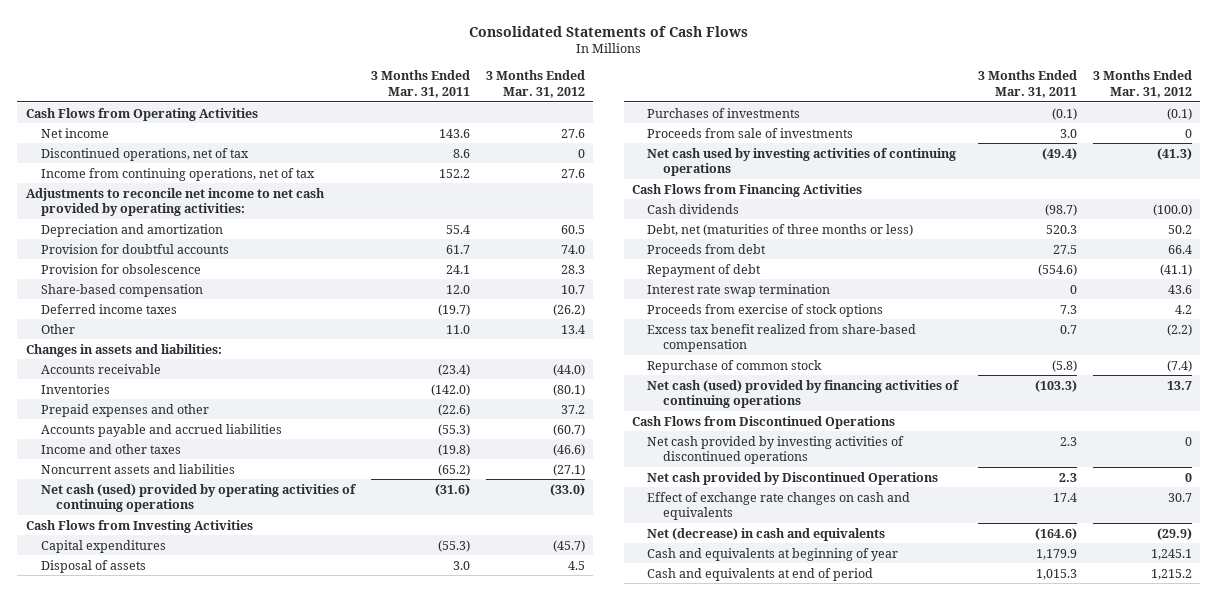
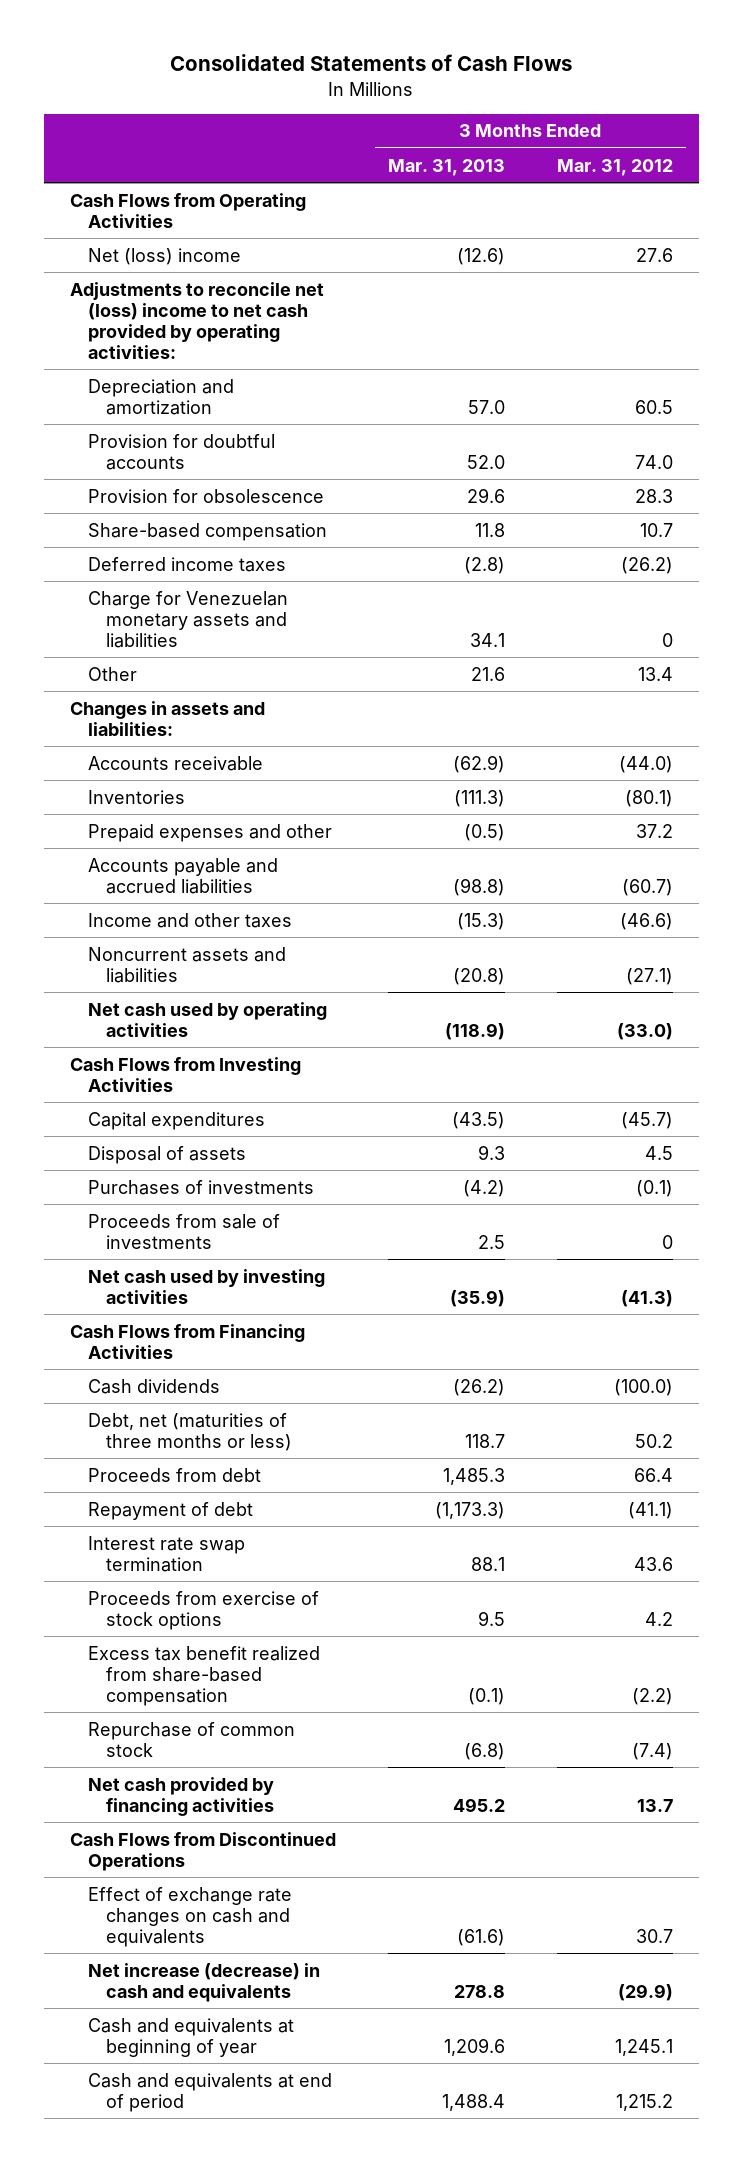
[370,70,470,99] 3 Months Ended Mar. 31, 2011 -> none
none -> [387,158,505,176] Mar. 31, 2013
[40,147,249,161] Discontinued operations, net of tax -> none
[40,167,315,181] Income from continuing operations, net of tax -> none
[40,127,109,138] Net income -> [87,247,241,265] Net (loss) income
[25,187,325,217] Adjustments to reconcile net income to net cash provided by operating activities: -> [69,281,324,359] Adjustments to reconcile net (loss) income to net cash provided by operating activities:
none -> [87,590,288,648] Charge for Venezuelan monetary assets and liabilities
[40,483,357,513] Net cash (used) provided by operating activities of continuing operations -> [87,1001,327,1037] Net cash used by operating activities
[647,147,957,177] Net cash used by investing activities of continuing operations -> [87,1268,325,1304] Net cash used by investing activities
[647,379,961,409] Net cash (used) provided by financing activities of continuing operations -> [87,1776,274,1816] Net cash provided by financing activities
[647,435,905,465] Net cash provided by investing activities of discontinued operations -> none
[647,471,939,485] Net cash provided by Discontinued Operations -> none
[647,527,886,541] Net (decrease) in cash and equivalents -> [87,1962,320,2002] Net increase (decrease) in cash and equivalents

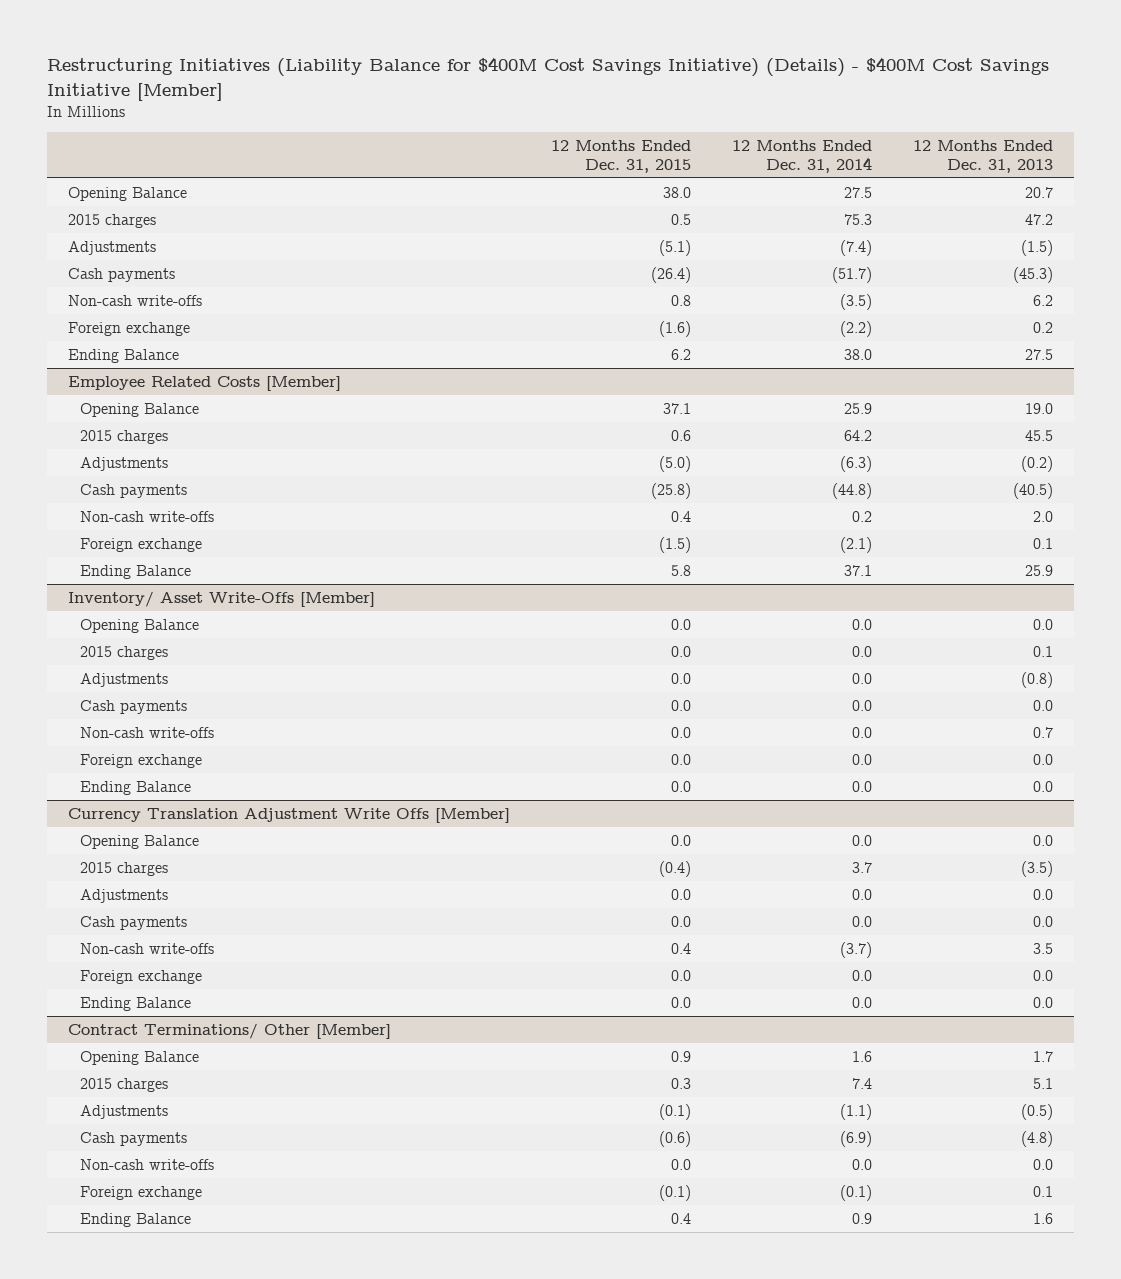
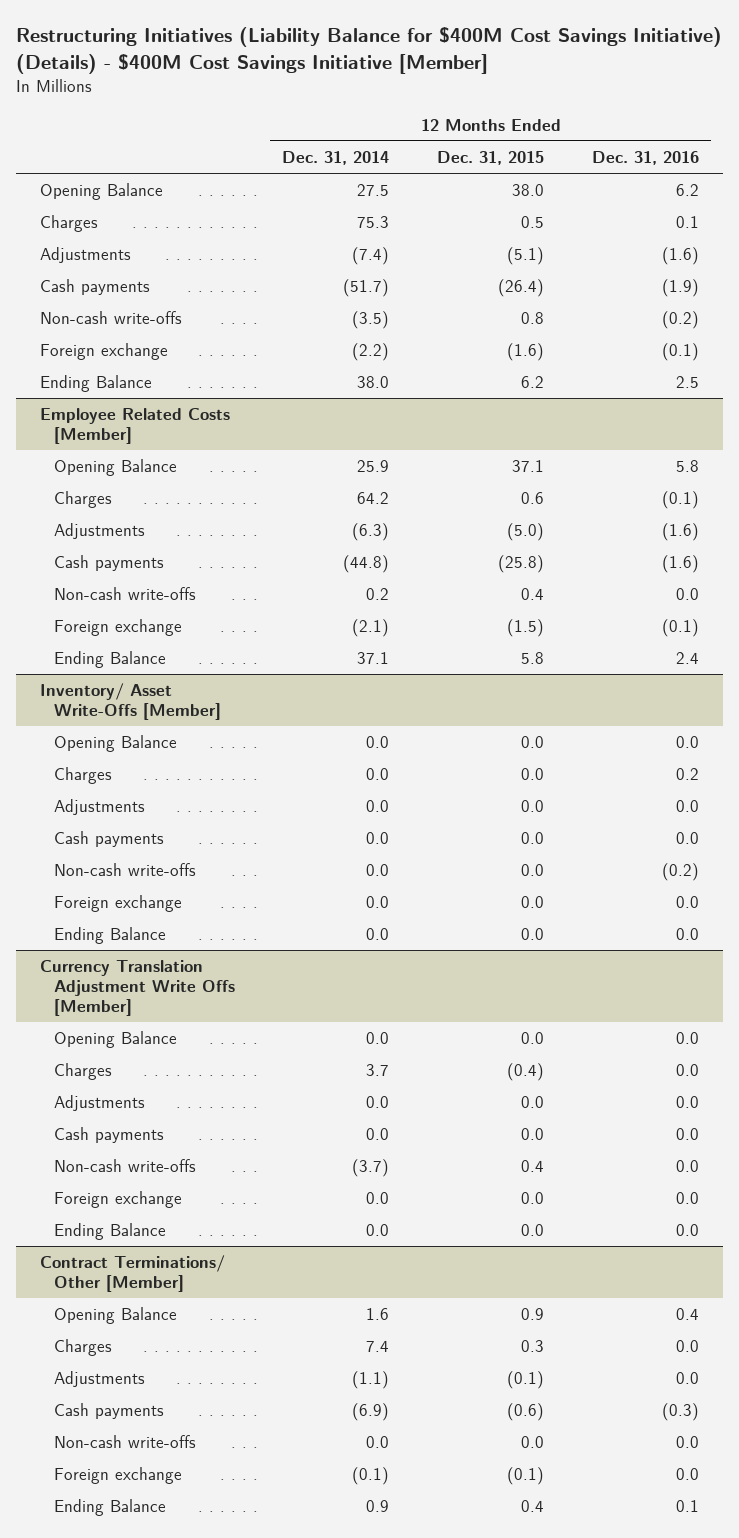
[913,140,1054,173] 12 Months Ended Dec. 31, 2013 -> none
none -> [592,151,700,166] Dec. 31, 2016
[67,213,156,228] 2015 charges -> [39,215,98,233] Charges
[80,429,169,444] 2015 charges -> [53,491,112,509] Charges
[80,645,169,660] 2015 charges -> [53,767,112,785] Charges
[80,861,169,876] 2015 charges -> [53,1063,112,1081] Charges
[80,1077,169,1092] 2015 charges -> [53,1339,112,1357] Charges

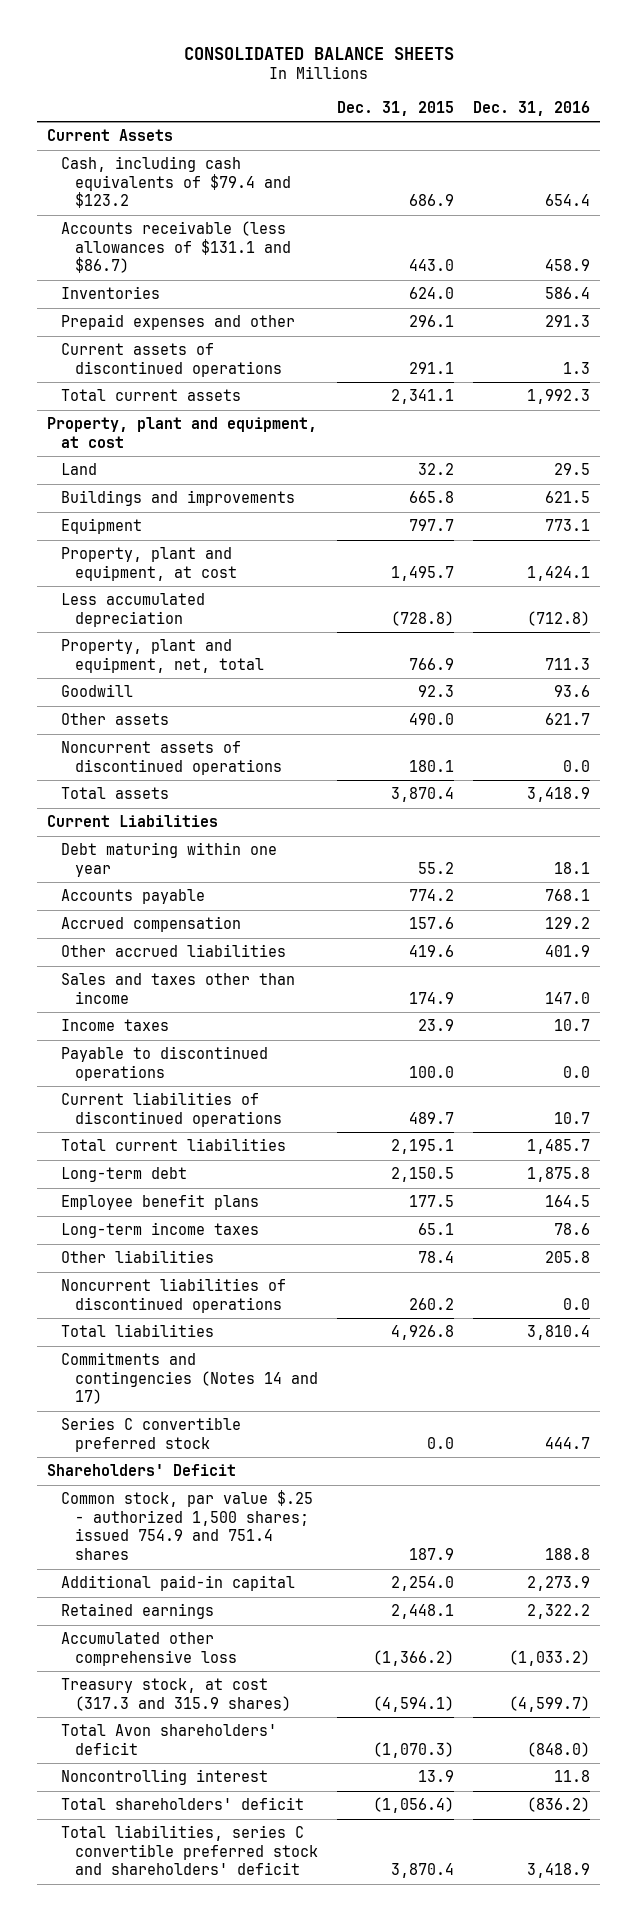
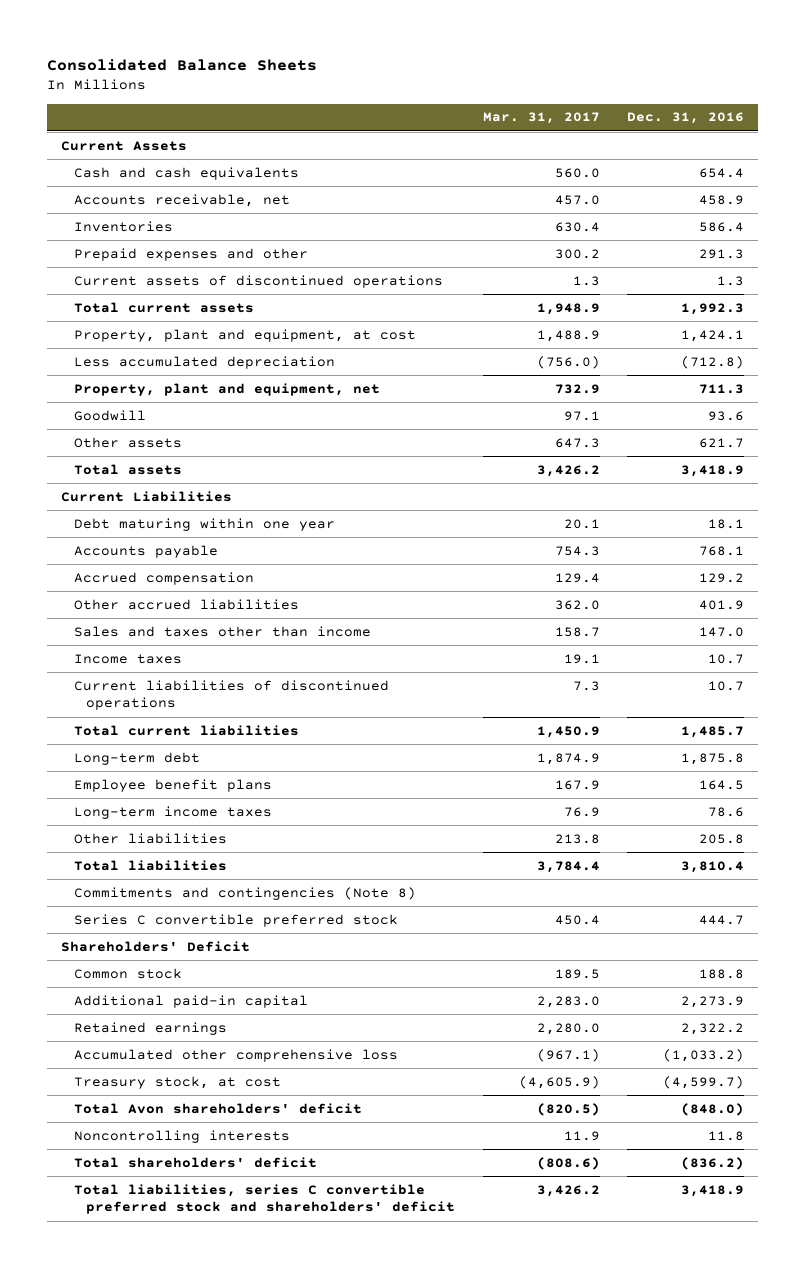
[183,46,454,60] CONSOLIDATED BALANCE SHEETS -> [47,58,318,71] Consolidated Balance Sheets
[337,100,455,116] Dec. 31, 2015 -> none
none -> [482,112,600,125] Mar. 31, 2017
[61,156,292,209] Cash, including cash equivalents of $79.4 and $123.2 -> [73,166,299,180] Cash and cash equivalents
[61,221,292,274] Accounts receivable (less allowances of $131.1 and $86.7) -> [73,193,290,207] Accounts receivable, net
[46,417,317,448] Property, plant and equipment, at cost -> none
[61,463,98,476] Land -> none
[61,490,296,507] Buildings and improvements -> none
[61,518,143,535] Equipment -> none
[61,639,265,673] Property, plant and equipment, net, total -> [73,382,380,396] Property, plant and equipment, net
[61,741,283,775] Noncurrent assets of discontinued operations -> none
[61,1046,269,1081] Payable to discontinued operations -> none
[61,1278,287,1313] Noncurrent liabilities of discontinued operations -> none
[61,1352,319,1405] Commitments and contingencies (Notes 14 and 17) -> [73,886,416,900] Commitments and contingencies (Note 8)
[61,1490,314,1560] Common stock, par value $.25 - authorized 1,500 shares; issued 754.9 and 751.4 shares -> [73,967,182,979] Common stock
[61,1678,292,1711] Treasury stock, at cost (317.3 and 315.9 shares) -> [73,1075,281,1089] Treasury stock, at cost
[61,1769,269,1786] Noncontrolling interest -> [73,1129,290,1143] Noncontrolling interests

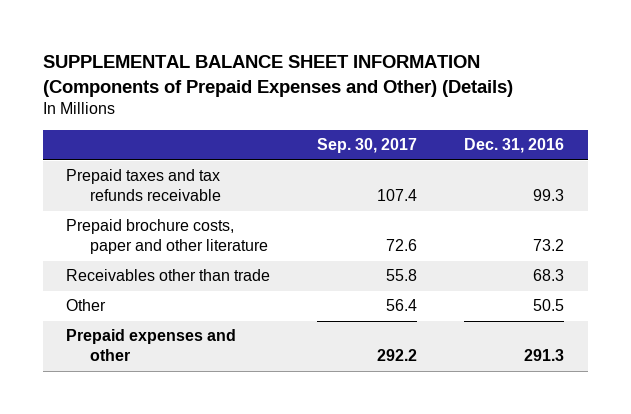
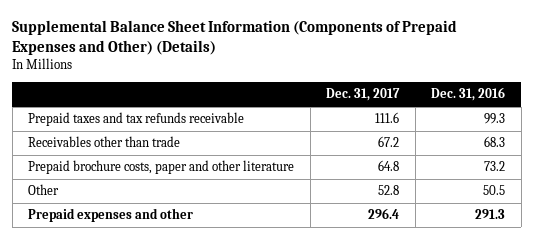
[43,54,514,97] SUPPLEMENTAL BALANCE SHEET INFORMATION (Components of Prepaid Expenses and Other) (Details) -> [12,20,458,55] Supplemental Balance Sheet Information (Components of Prepaid Expenses and Other) (Details)
[317,138,418,154] Sep. 30, 2017 -> none
none -> [326,88,401,102] Dec. 31, 2017
[66,219,269,255] Prepaid brochure costs, paper and other literature -> [28,160,295,175] Prepaid brochure costs, paper and other literature

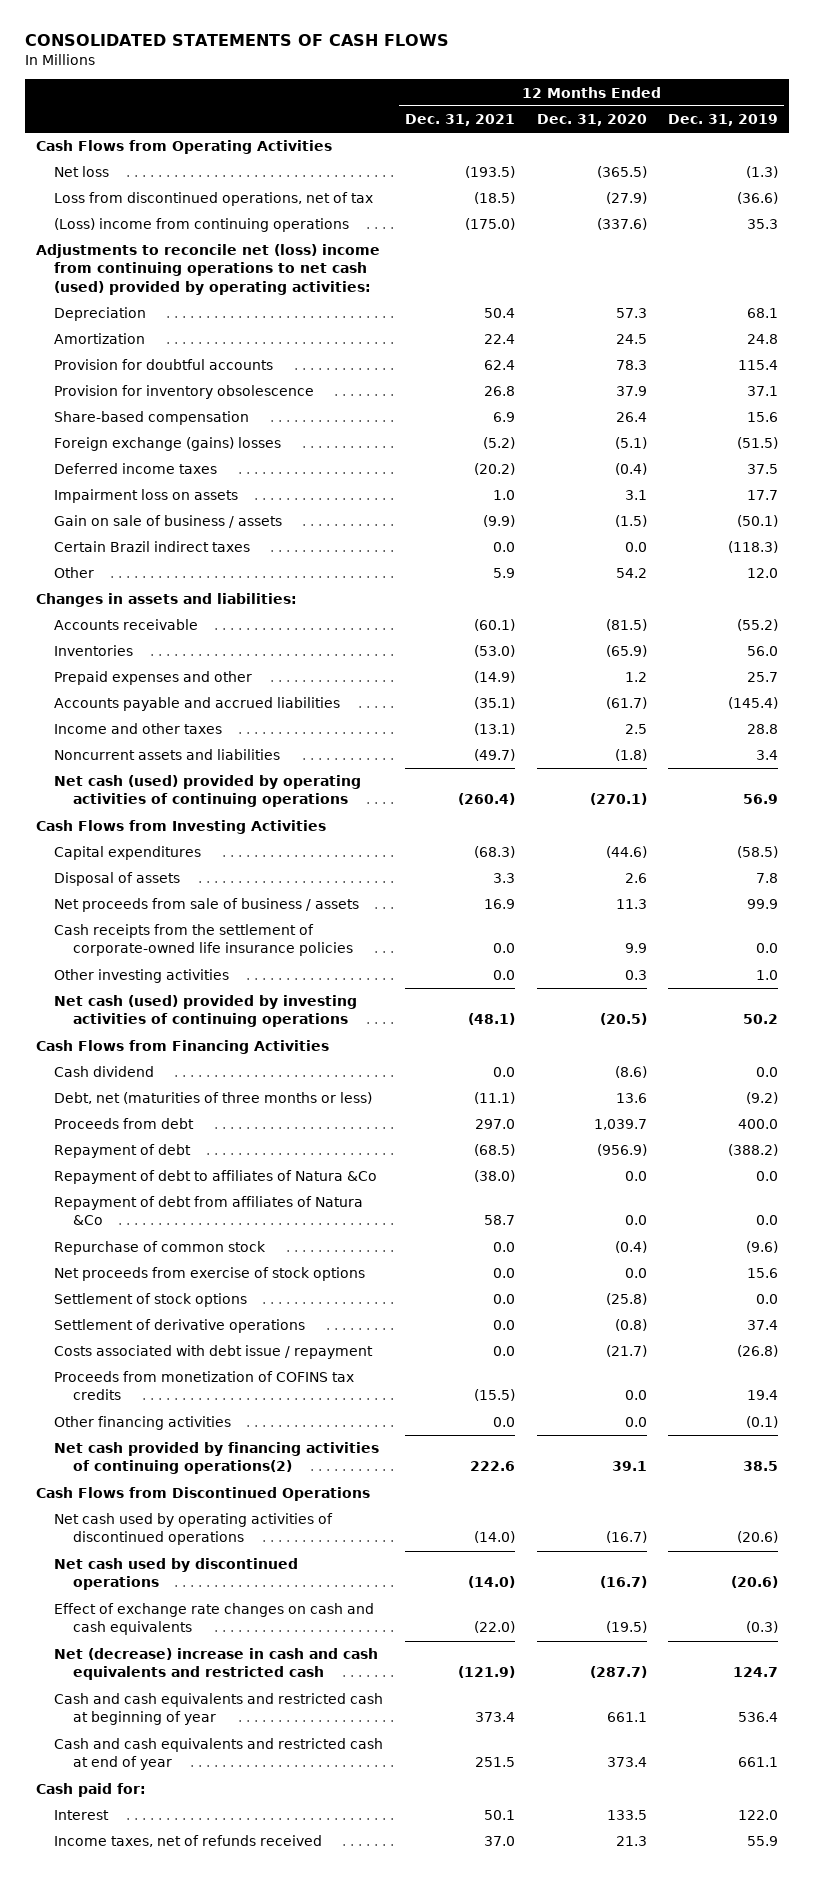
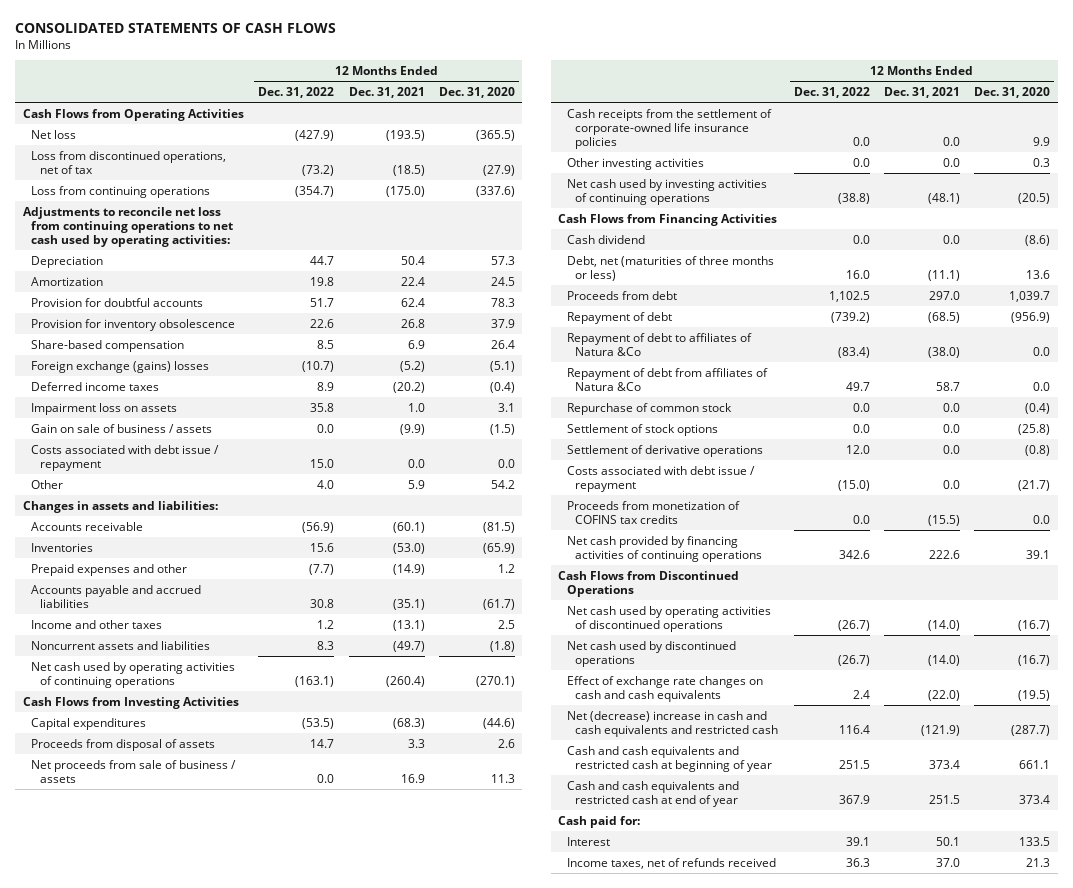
[668,114,779,127] Dec. 31, 2019 -> none
none -> [258,87,335,99] Dec. 31, 2022
[54,218,350,233] (Loss) income from continuing operations -> [31,185,211,198] Loss from continuing operations
[35,244,380,295] Adjustments to reconcile net (loss) income from continuing operations to net cash (used) provided by operating activities: -> [22,206,234,247] Adjustments to reconcile net loss from continuing operations to net cash used by operating activities:
[54,541,251,553] Certain Brazil indirect taxes -> none
none -> [31,444,220,471] Costs associated with debt issue / repayment
[54,775,362,808] Net cash (used) provided by operating activities of continuing operations -> [31,661,236,688] Net cash used by operating activities of continuing operations
[54,872,181,887] Disposal of assets -> [31,738,216,751] Proceeds from disposal of assets
[54,995,358,1028] Net cash (used) provided by investing activities of continuing operations -> [566,178,767,205] Net cash used by investing activities of continuing operations
[54,1267,366,1282] Net proceeds from exercise of stock options -> none
[54,1416,232,1431] Other financing activities -> none
[54,1442,380,1475] Net cash provided by financing activities of continuing operations(2) -> [566,535,763,562] Net cash provided by financing activities of continuing operations

